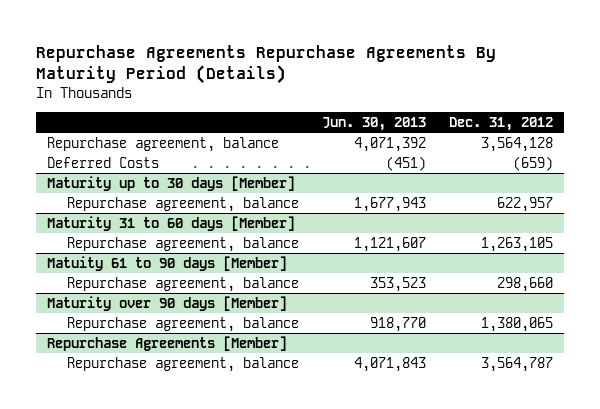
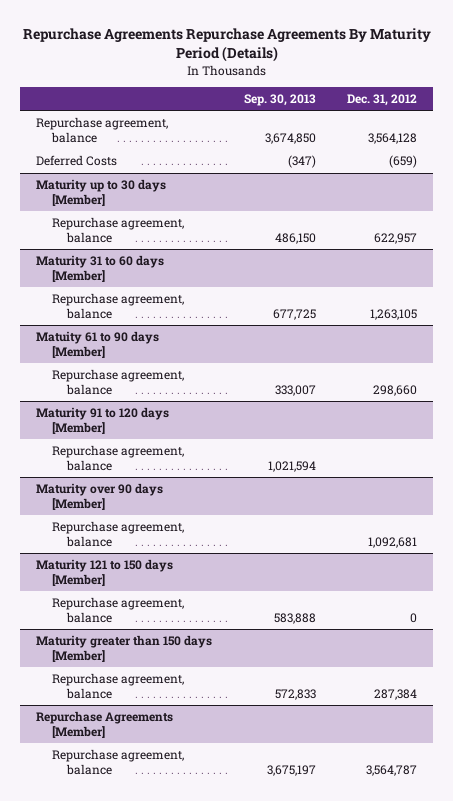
[321,117,426,132] Jun. 30, 2013 -> none
none -> [243,93,316,106] Sep. 30, 2013
none -> [35,407,169,434] Maturity 91 to 120 days [Member]
none -> [51,445,184,471] Repurchase agreement, balance
[480,316,553,332] 1,380,065 -> [368,536,418,548] 1,092,681
none -> [35,559,173,586] Maturity 121 to 150 days [Member]
none -> [51,597,184,623] Repurchase agreement, balance
none -> [35,635,212,662] Maturity greater than 150 days [Member]
none -> [51,673,184,699] Repurchase agreement, balance

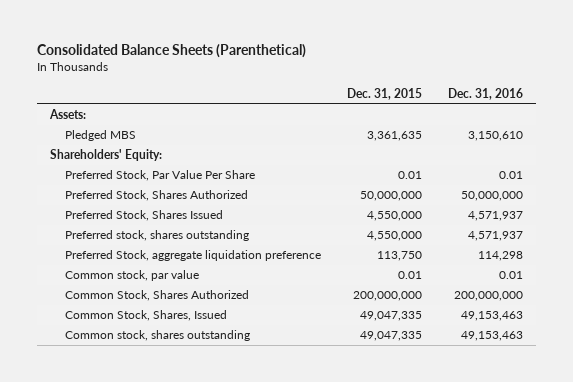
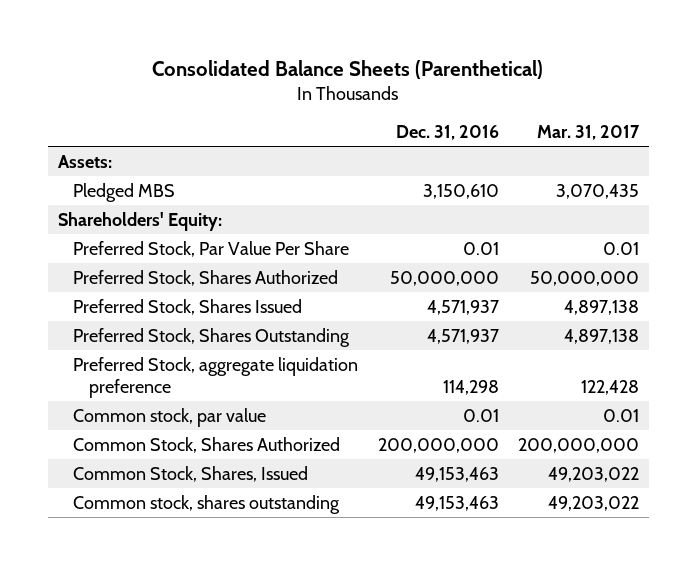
[346,87,422,100] Dec. 31, 2015 -> none
none -> [536,125,640,141] Mar. 31, 2017
[64,230,249,242] Preferred stock, shares outstanding -> [73,327,351,347] Preferred Stock, Shares Outstanding

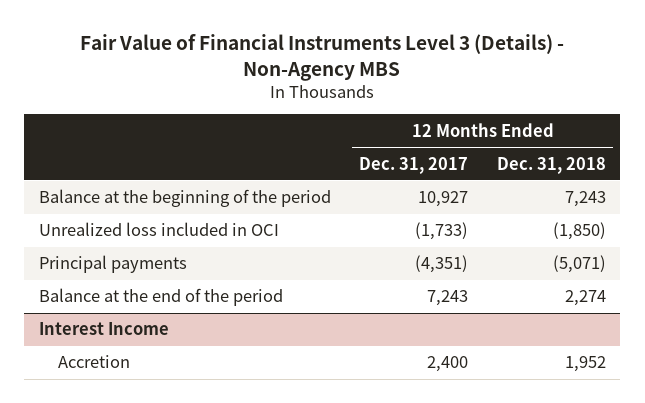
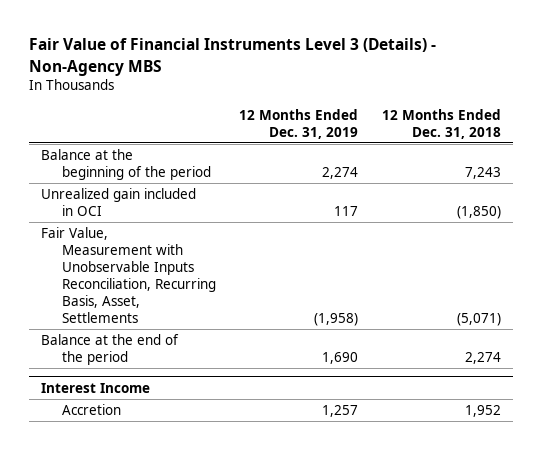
[359,156,469,174] Dec. 31, 2017 -> none
none -> [239,108,359,139] 12 Months Ended Dec. 31, 2019
[38,222,279,237] Unrealized loss included in OCI -> [40,188,196,217] Unrealized gain included in OCI
[38,255,187,274] Principal payments -> [40,227,216,324] Fair Value, Measurement with Unobservable Inputs Reconciliation, Recurring Basis, Asset, Settlements

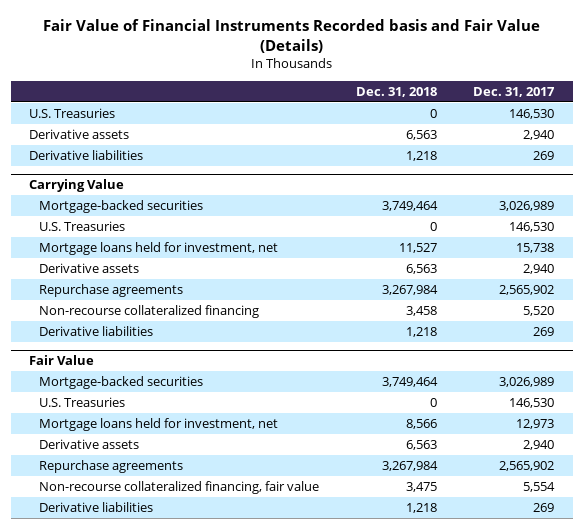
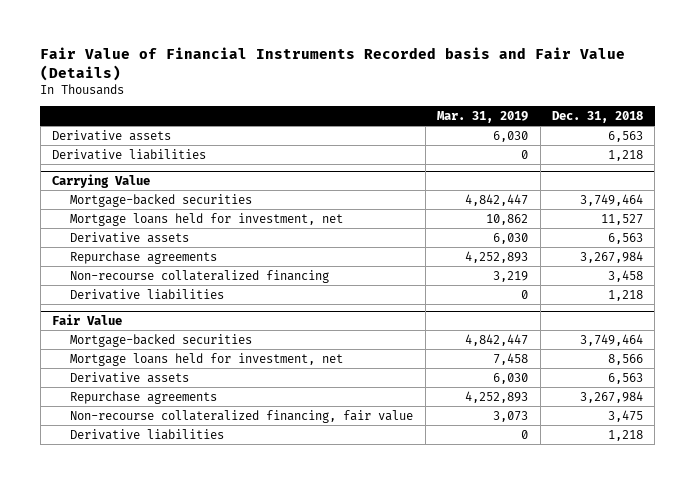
[473,86,556,97] Dec. 31, 2017 -> none
none -> [437,111,529,124] Mar. 31, 2019
[29,108,116,119] U.S. Treasuries -> none
[39,221,126,232] U.S. Treasuries -> none
[39,397,126,408] U.S. Treasuries -> none

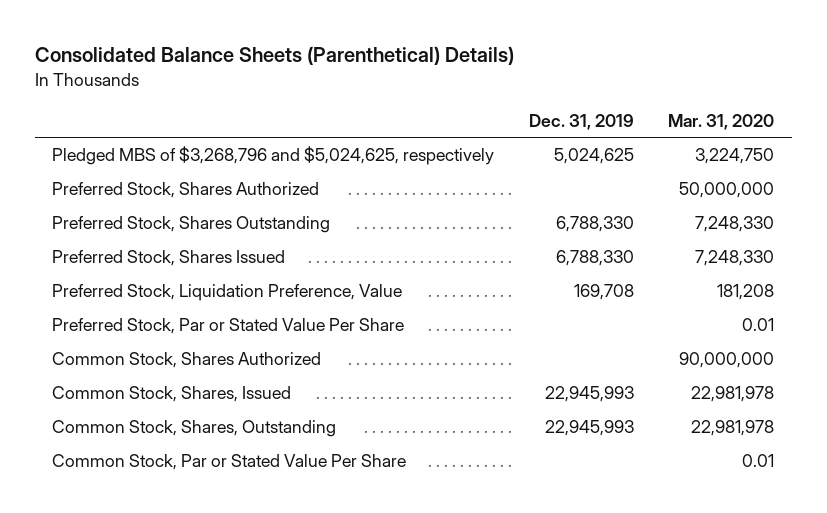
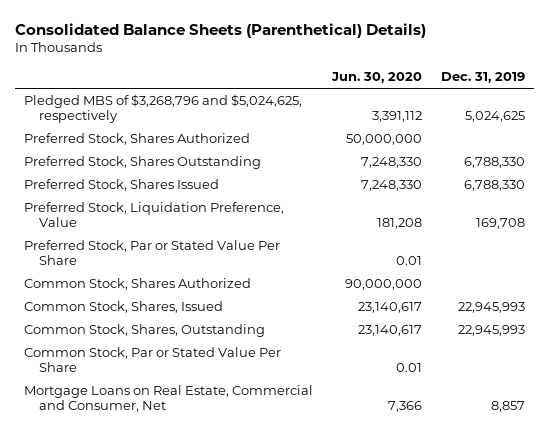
[668,113,775,130] Mar. 31, 2020 -> none
none -> [330,72,422,84] Jun. 30, 2020
none -> [23,384,313,413] Mortgage Loans on Real Estate, Commercial and Consumer, Net

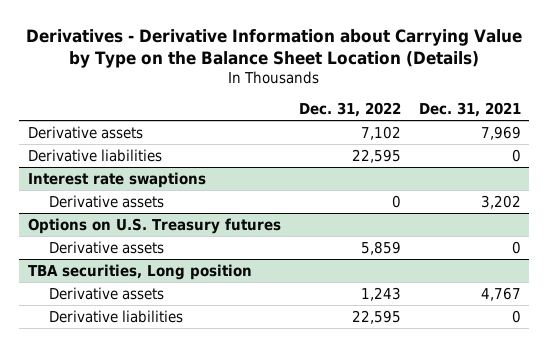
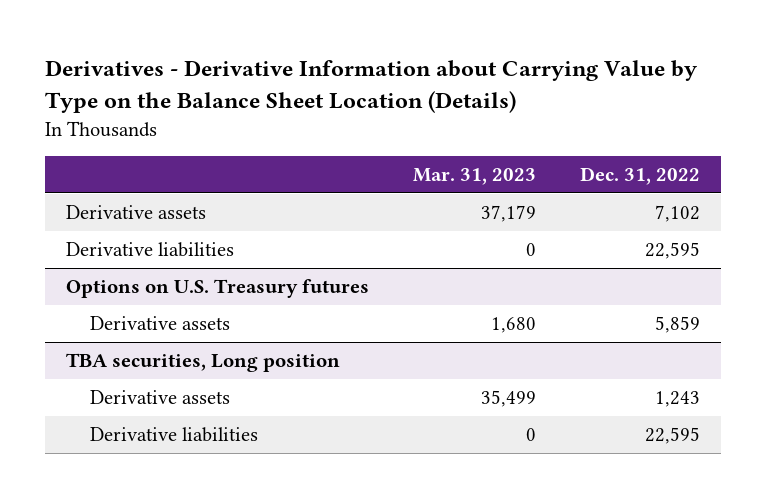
[418,101,521,117] Dec. 31, 2021 -> none
none -> [412,168,536,186] Mar. 31, 2023
[28,171,207,188] Interest rate swaptions -> none
[48,194,164,208] Derivative assets -> none

